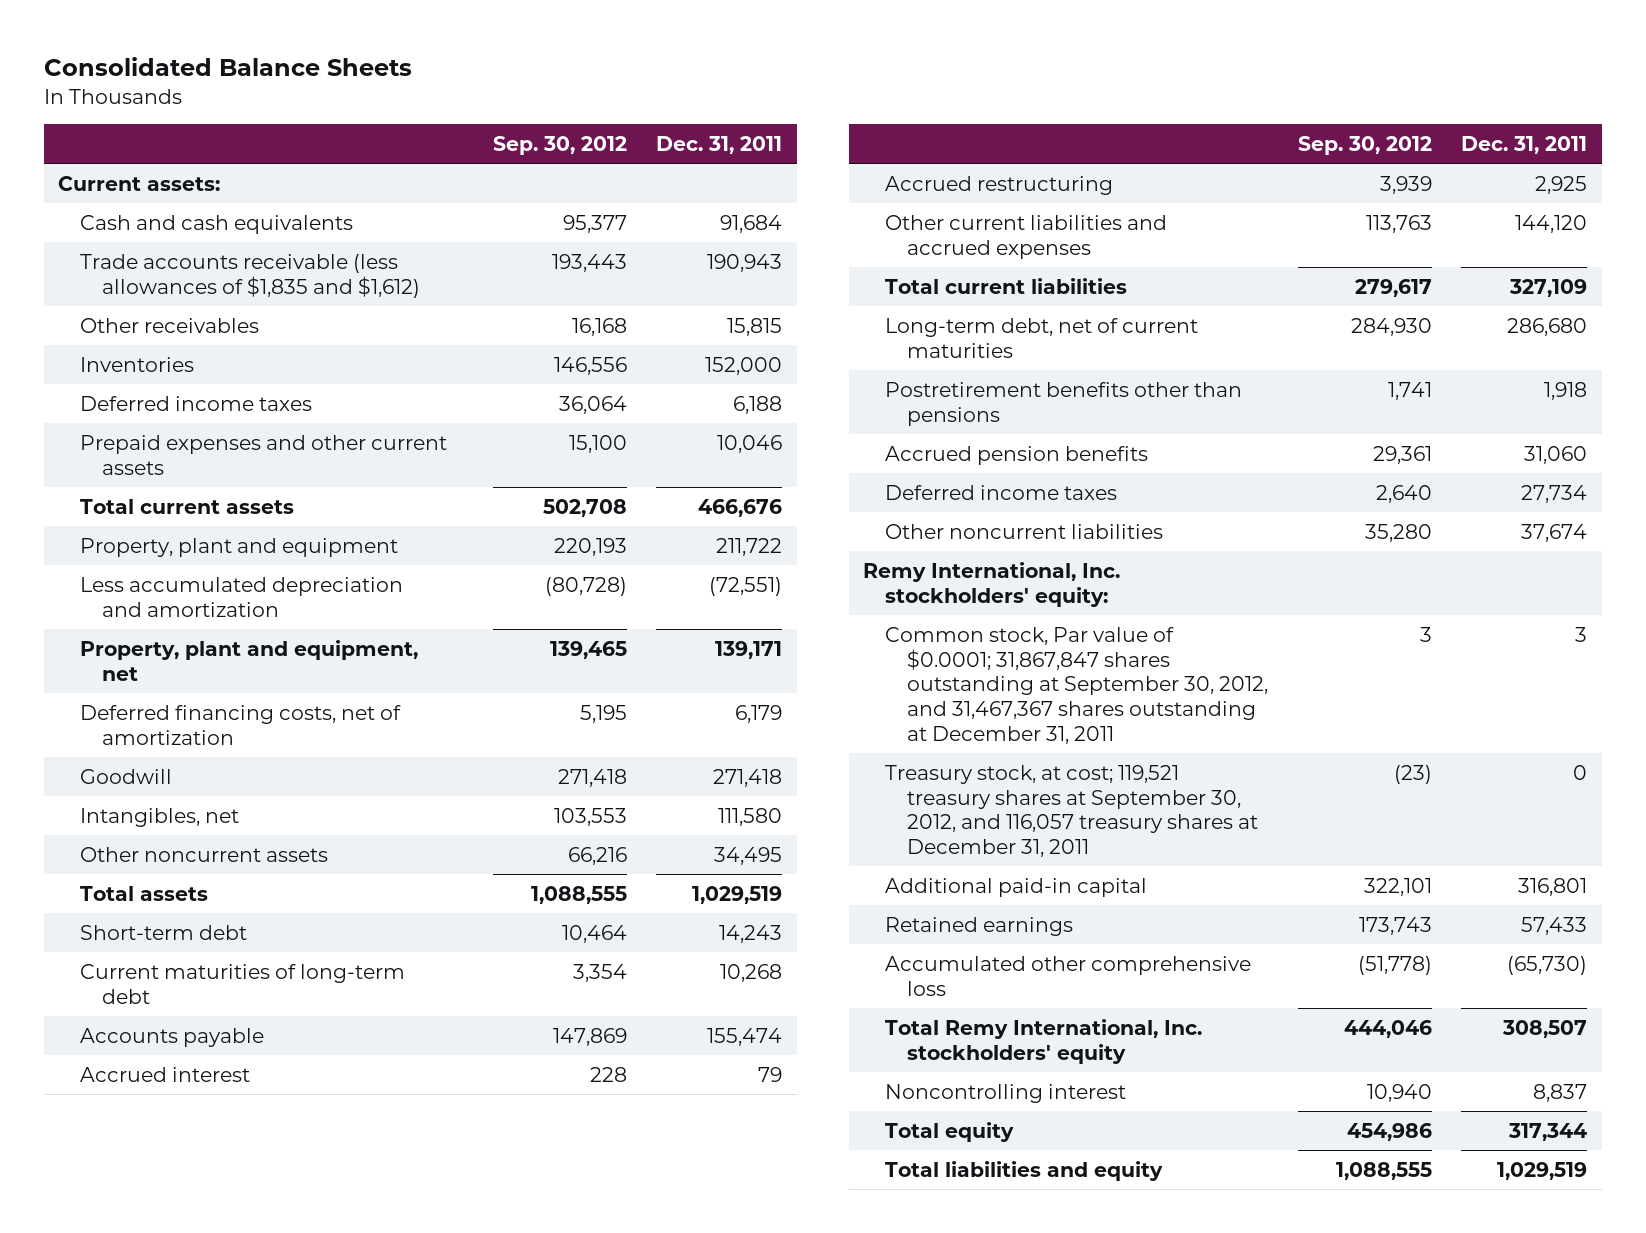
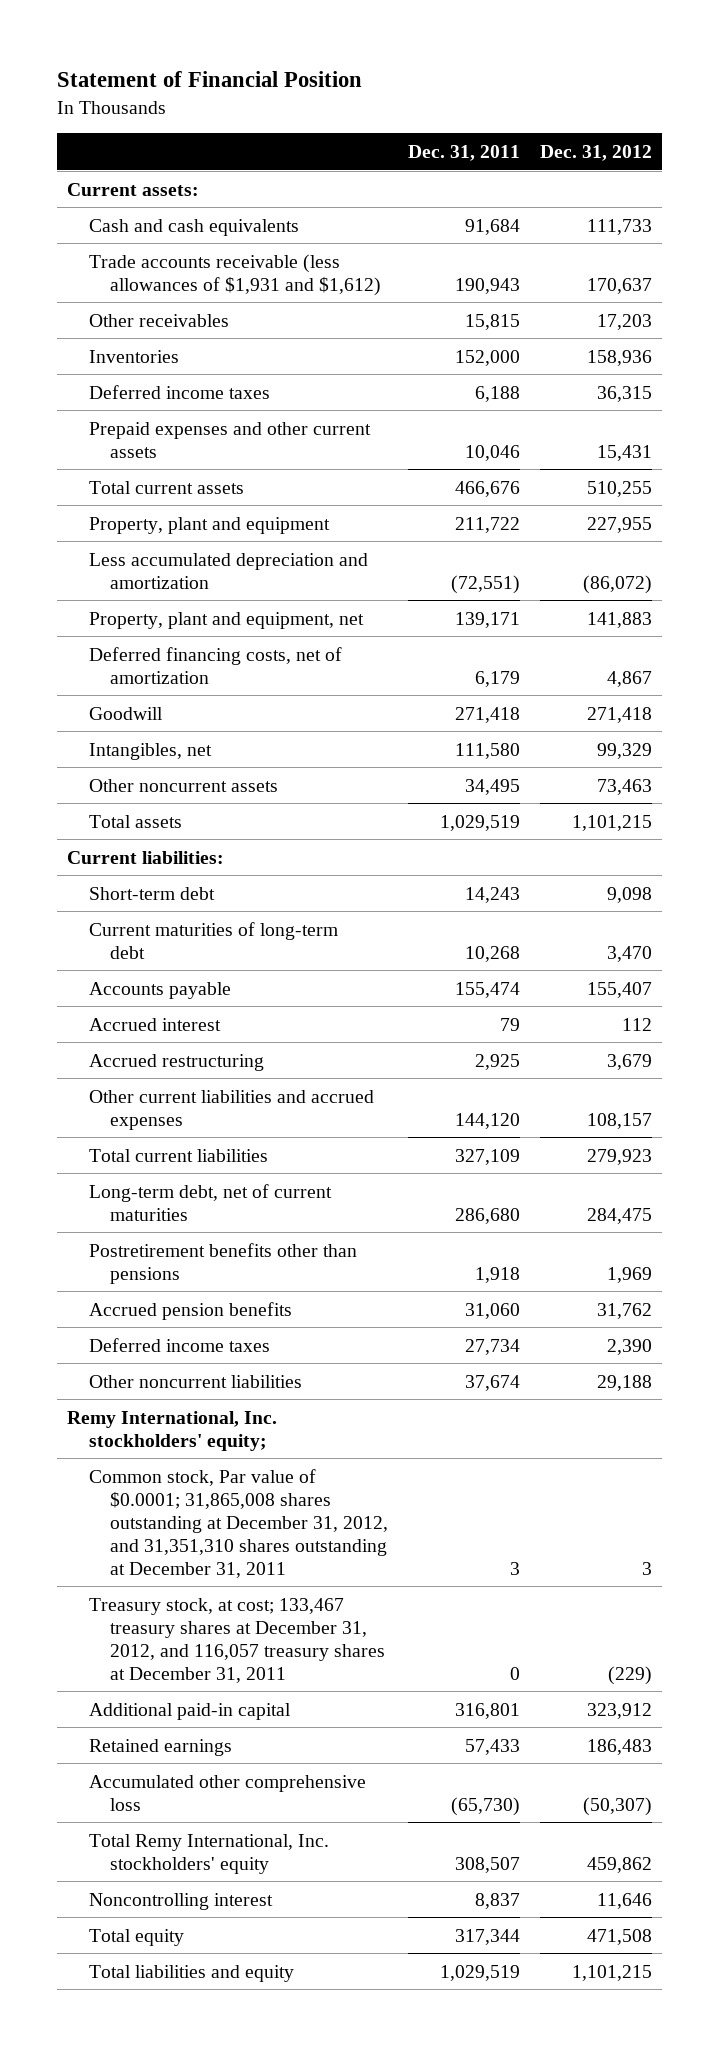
[43,56,412,76] Consolidated Balance Sheets -> [56,71,362,88] Statement of Financial Position
[492,136,627,156] Sep. 30, 2012 -> none
none -> [539,144,652,161] Dec. 31, 2012
[80,253,421,298] Trade accounts receivable (less allowances of $1,835 and $1,612) -> [88,253,382,296] Trade accounts receivable (less allowances of $1,931 and $1,612)
none -> [66,850,224,864] Current liabilities:
[863,561,1121,607] Remy International, Inc. stockholders' equity: -> [66,1410,277,1451] Remy International, Inc. stockholders' equity;
[885,626,1269,744] Common stock, Par value of $0.0001; 31,867,847 shares outstanding at September 30, 2012, and 31,467,367 shares outstanding at December 31, 2011 -> [88,1468,389,1578] Common stock, Par value of $0.0001; 31,865,008 shares outstanding at December 31, 2012, and 31,351,310 shares outstanding at December 31, 2011
[885,764,1259,857] Treasury stock, at cost; 119,521 treasury shares at September 30, 2012, and 116,057 treasury shares at December 31, 2011 -> [88,1597,386,1683] Treasury stock, at cost; 133,467 treasury shares at December 31, 2012, and 116,057 treasury shares at December 31, 2011

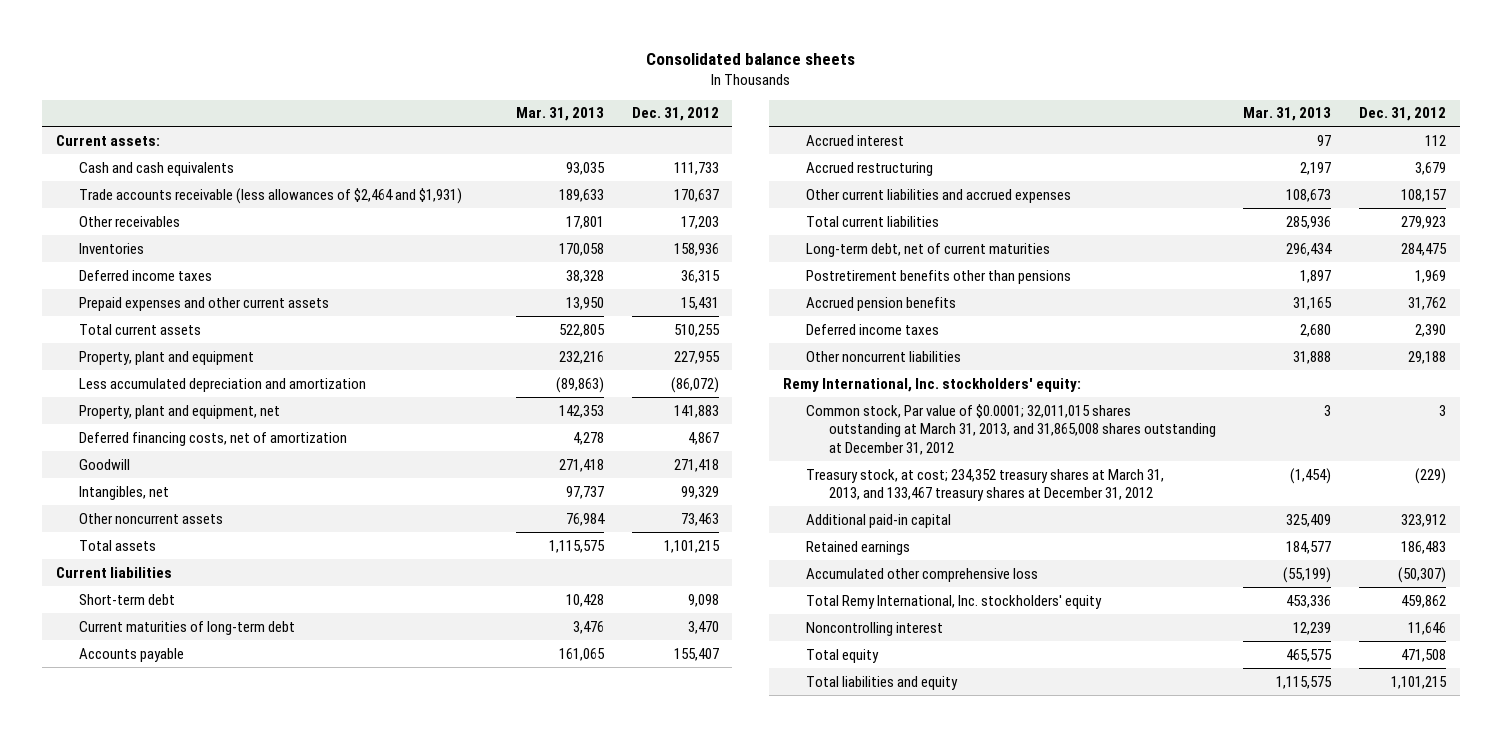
[56,71,362,88] Statement of Financial Position -> [645,52,855,65] Consolidated balance sheets
[408,144,521,161] Dec. 31, 2011 -> none
none -> [515,107,604,122] Mar. 31, 2013
[88,253,382,296] Trade accounts receivable (less allowances of $1,931 and $1,612) -> [78,187,462,204] Trade accounts receivable (less allowances of $2,464 and $1,931)
[66,850,224,864] Current liabilities: -> [55,566,172,578] Current liabilities
[66,1410,277,1451] Remy International, Inc. stockholders' equity; -> [783,377,1082,392] Remy International, Inc. stockholders' equity:
[88,1468,389,1578] Common stock, Par value of $0.0001; 31,865,008 shares outstanding at December 31, 2012, and 31,351,310 shares outstanding at December 31, 2011 -> [805,403,1216,456] Common stock, Par value of $0.0001; 32,011,015 shares outstanding at March 31, 2013, and 31,865,008 shares outstanding at December 31, 2012
[88,1597,386,1683] Treasury stock, at cost; 133,467 treasury shares at December 31, 2012, and 116,057 treasury shares at December 31, 2011 -> [805,468,1164,502] Treasury stock, at cost; 234,352 treasury shares at March 31, 2013, and 133,467 treasury shares at December 31, 2012

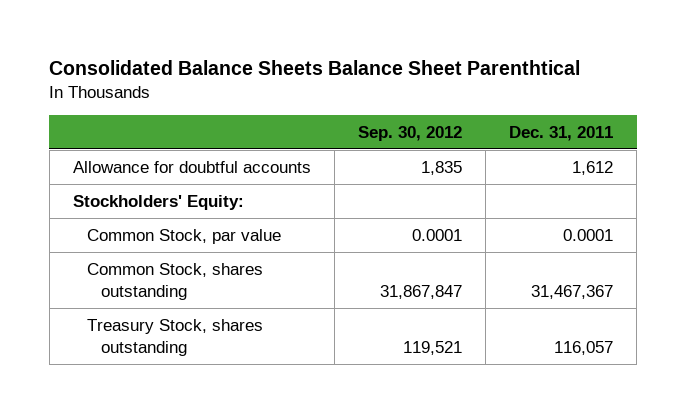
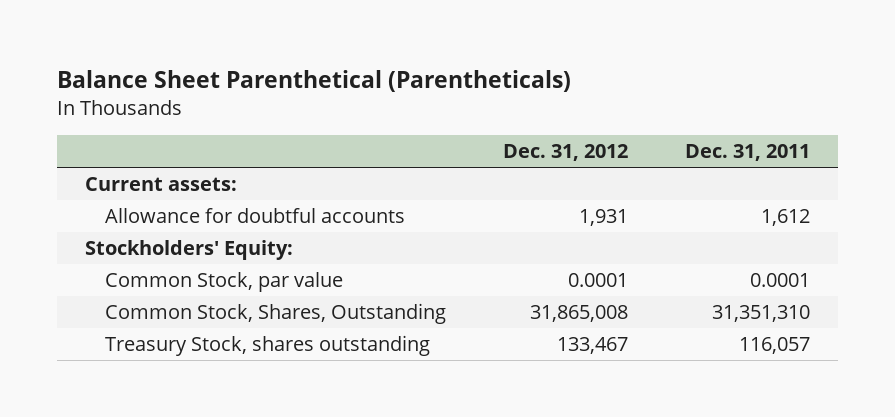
[49,60,581,76] Consolidated Balance Sheets Balance Sheet Parenthtical -> [56,69,571,92] Balance Sheet Parenthetical (Parentheticals)
[357,125,462,141] Sep. 30, 2012 -> none
none -> [502,144,628,162] Dec. 31, 2012
none -> [85,177,238,192] Current assets:
[86,262,263,300] Common Stock, shares outstanding -> [104,303,446,325] Common Stock, Shares, Outstanding
[530,284,613,299] 31,467,367 -> [711,305,810,323] 31,351,310

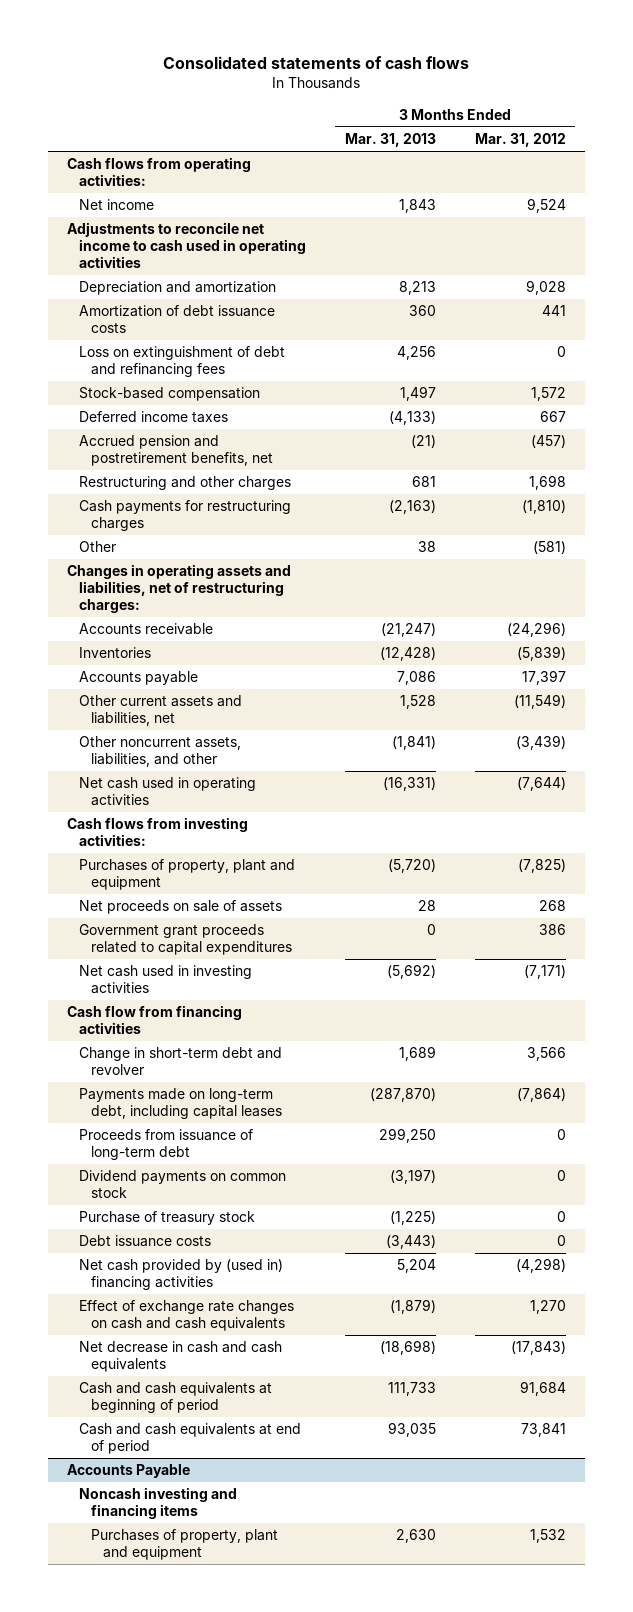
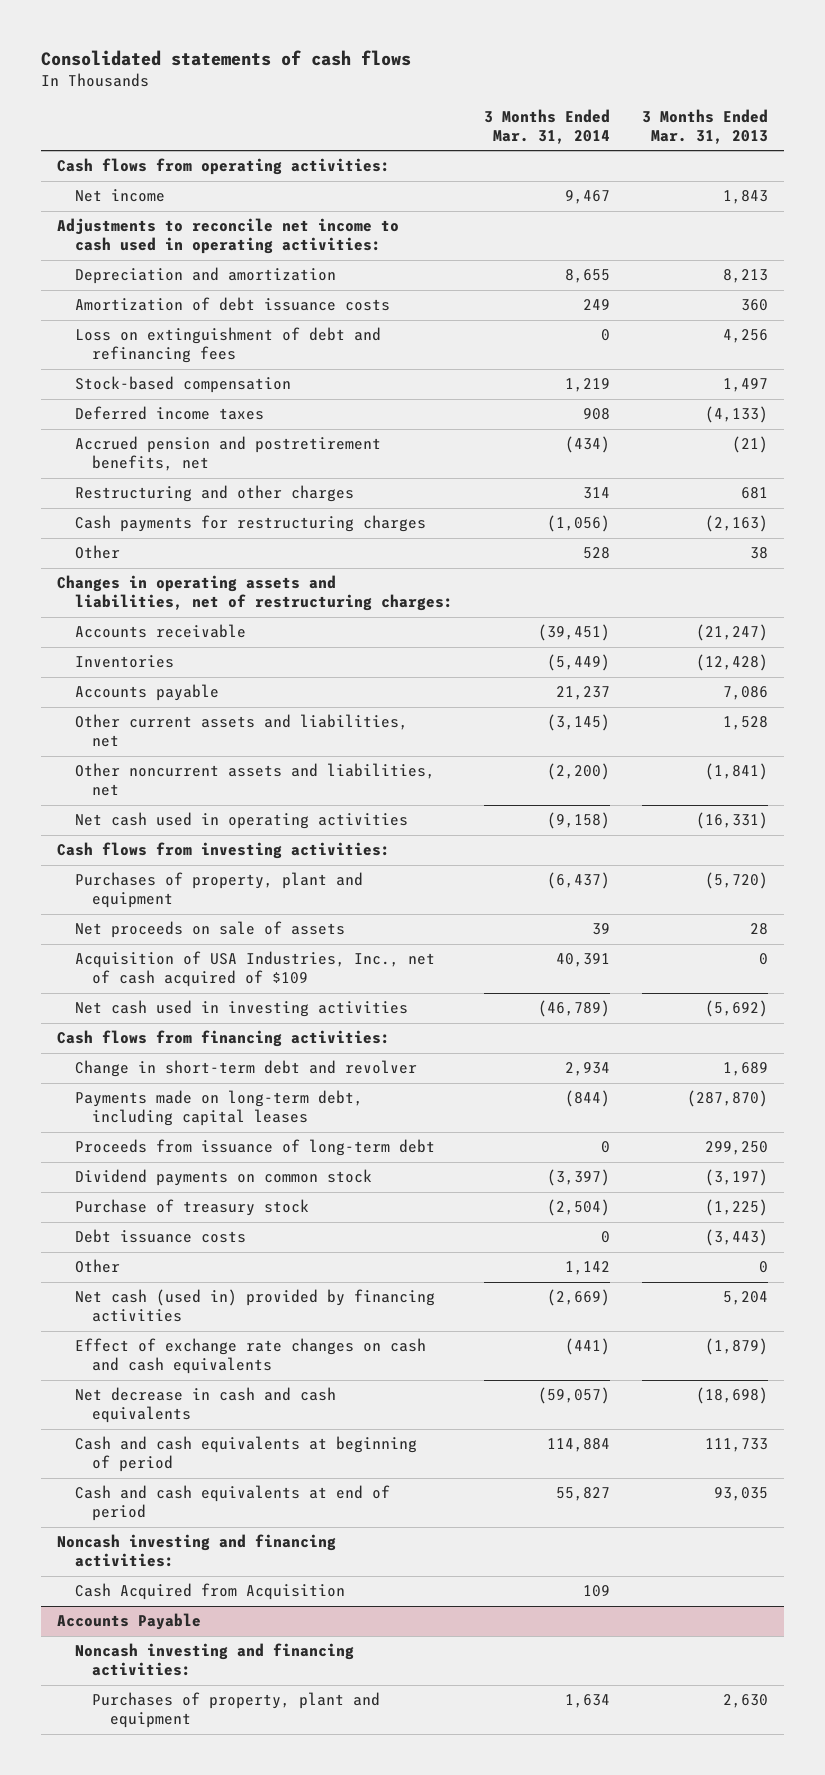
[474,132,566,147] Mar. 31, 2012 -> none
none -> [484,109,611,144] 3 Months Ended Mar. 31, 2014
[67,222,307,269] Adjustments to reconcile net income to cash used in operating activities -> [57,218,400,255] Adjustments to reconcile net income to cash used in operating activities:
[79,736,242,768] Other noncurrent assets, liabilities, and other -> [74,763,435,797] Other noncurrent assets and liabilities, net
[79,924,293,956] Government grant proceeds related to capital expenditures -> none
none -> [74,951,435,988] Acquisition of USA Industries, Inc., net of cash acquired of $109
[67,1005,243,1035] Cash flow from financing activities -> [57,1030,391,1048] Cash flows from financing activities:
none -> [74,1259,120,1274] Other
[79,1259,284,1291] Net cash provided by (used in) financing activities -> [74,1289,435,1323] Net cash (used in) provided by financing activities
none -> [57,1534,337,1568] Noncash investing and financing activities:
none -> [74,1583,345,1601] Cash Acquired from Acquisition
[79,1487,238,1520] Noncash investing and financing items -> [74,1643,354,1677] Noncash investing and financing activities:

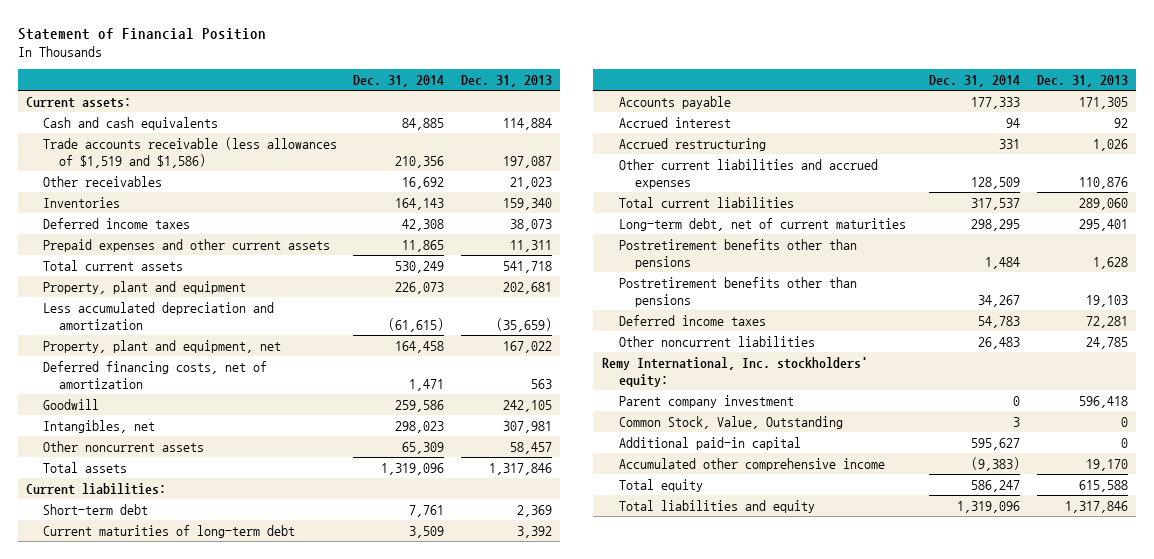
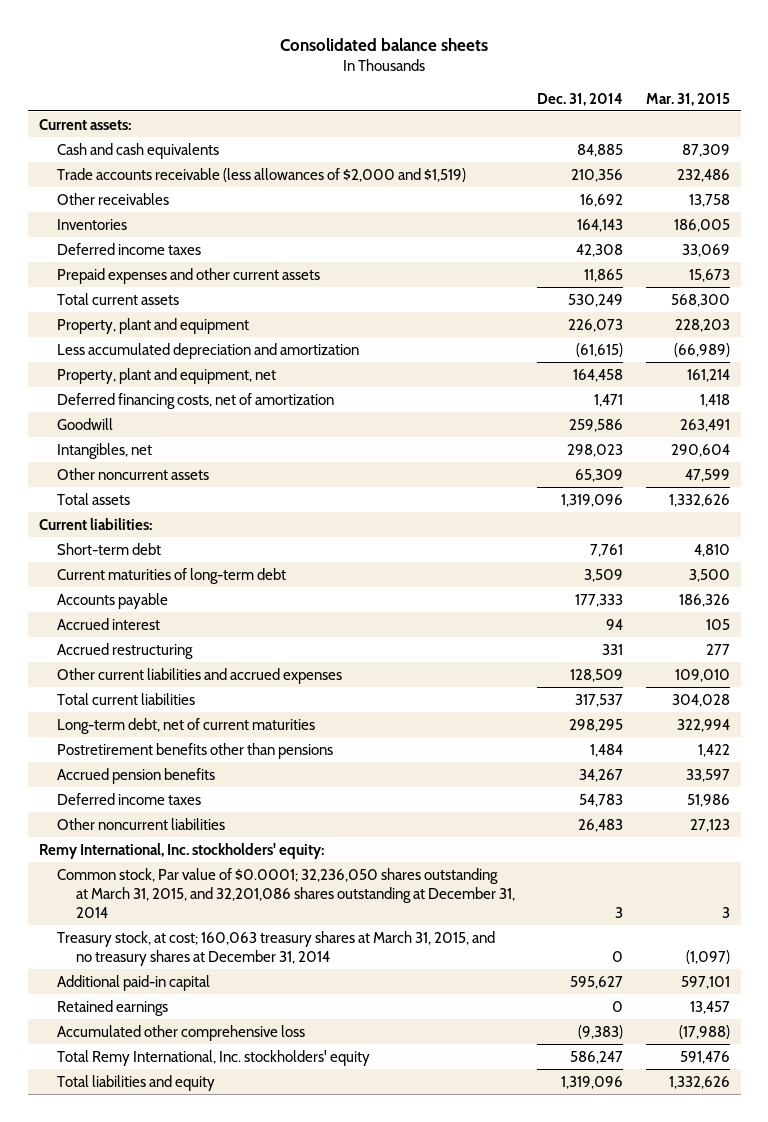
[17,28,266,41] Statement of Financial Position -> [280,37,489,51] Consolidated balance sheets
[460,74,552,87] Dec. 31, 2013 -> none
none -> [645,92,730,106] Mar. 31, 2015
[42,136,337,168] Trade accounts receivable (less allowances of $1,519 and $1,586) -> [57,167,467,182] Trade accounts receivable (less allowances of $2,000 and $1,519)
[618,276,857,307] Postretirement benefits other than pensions -> [57,767,216,784] Accrued pension benefits
[618,394,794,408] Parent company investment -> none
[618,415,843,429] Common Stock, Value, Outstanding -> none
none -> [57,867,515,919] Common stock, Par value of $0.0001; 32,236,050 shares outstanding at March 31, 2015, and 32,201,086 shares outstanding at December 31, 2014
none -> [57,930,496,966] Treasury stock, at cost; 160,063 treasury shares at March 31, 2015, and no treasury shares at December 31, 2014
none -> [57,999,169,1016] Retained earnings
[618,457,885,471] Accumulated other comprehensive income -> [57,1024,306,1041] Accumulated other comprehensive loss
[618,478,703,492] Total equity -> [57,1049,371,1066] Total Remy International, Inc. stockholders' equity

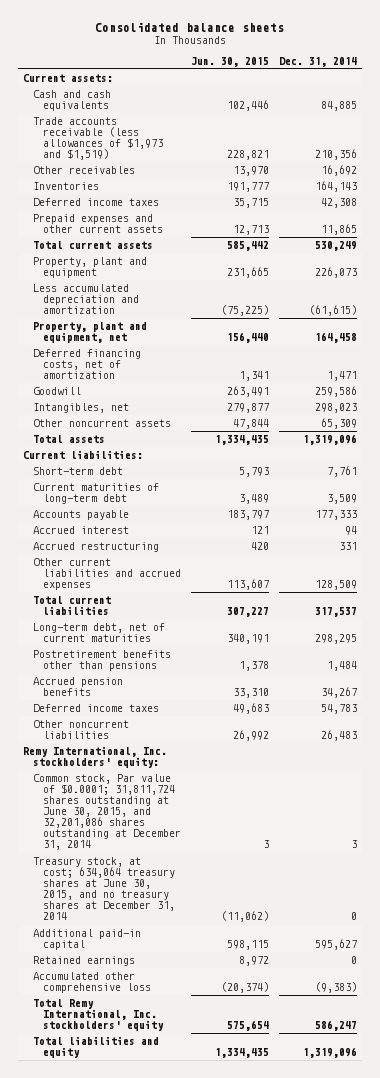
[645,92,730,106] Mar. 31, 2015 -> none
none -> [190,56,269,67] Jun. 30, 2015
[57,167,467,182] Trade accounts receivable (less allowances of $2,000 and $1,519) -> [33,117,164,161] Trade accounts receivable (less allowances of $1,973 and $1,519)
[57,867,515,919] Common stock, Par value of $0.0001; 32,236,050 shares outstanding at March 31, 2015, and 32,201,086 shares outstanding at December 31, 2014 -> [33,774,182,851] Common stock, Par value of $0.0001; 31,811,724 shares outstanding at June 30, 2015, and 32,201,086 shares outstanding at December 31, 2014
[57,930,496,966] Treasury stock, at cost; 160,063 treasury shares at March 31, 2015, and no treasury shares at December 31, 2014 -> [33,857,176,921] Treasury stock, at cost; 634,064 treasury shares at June 30, 2015, and no treasury shares at December 31, 2014

